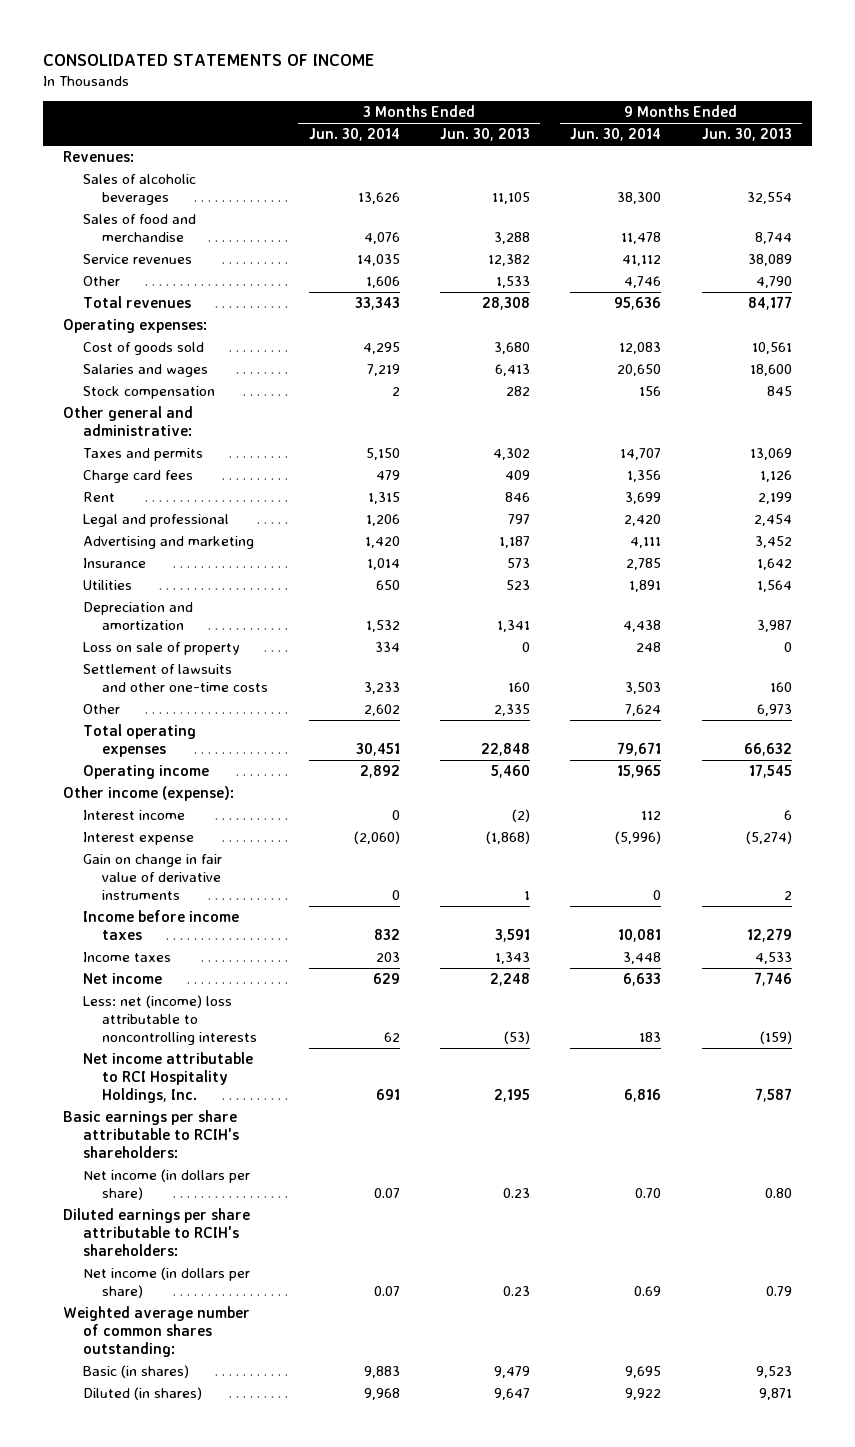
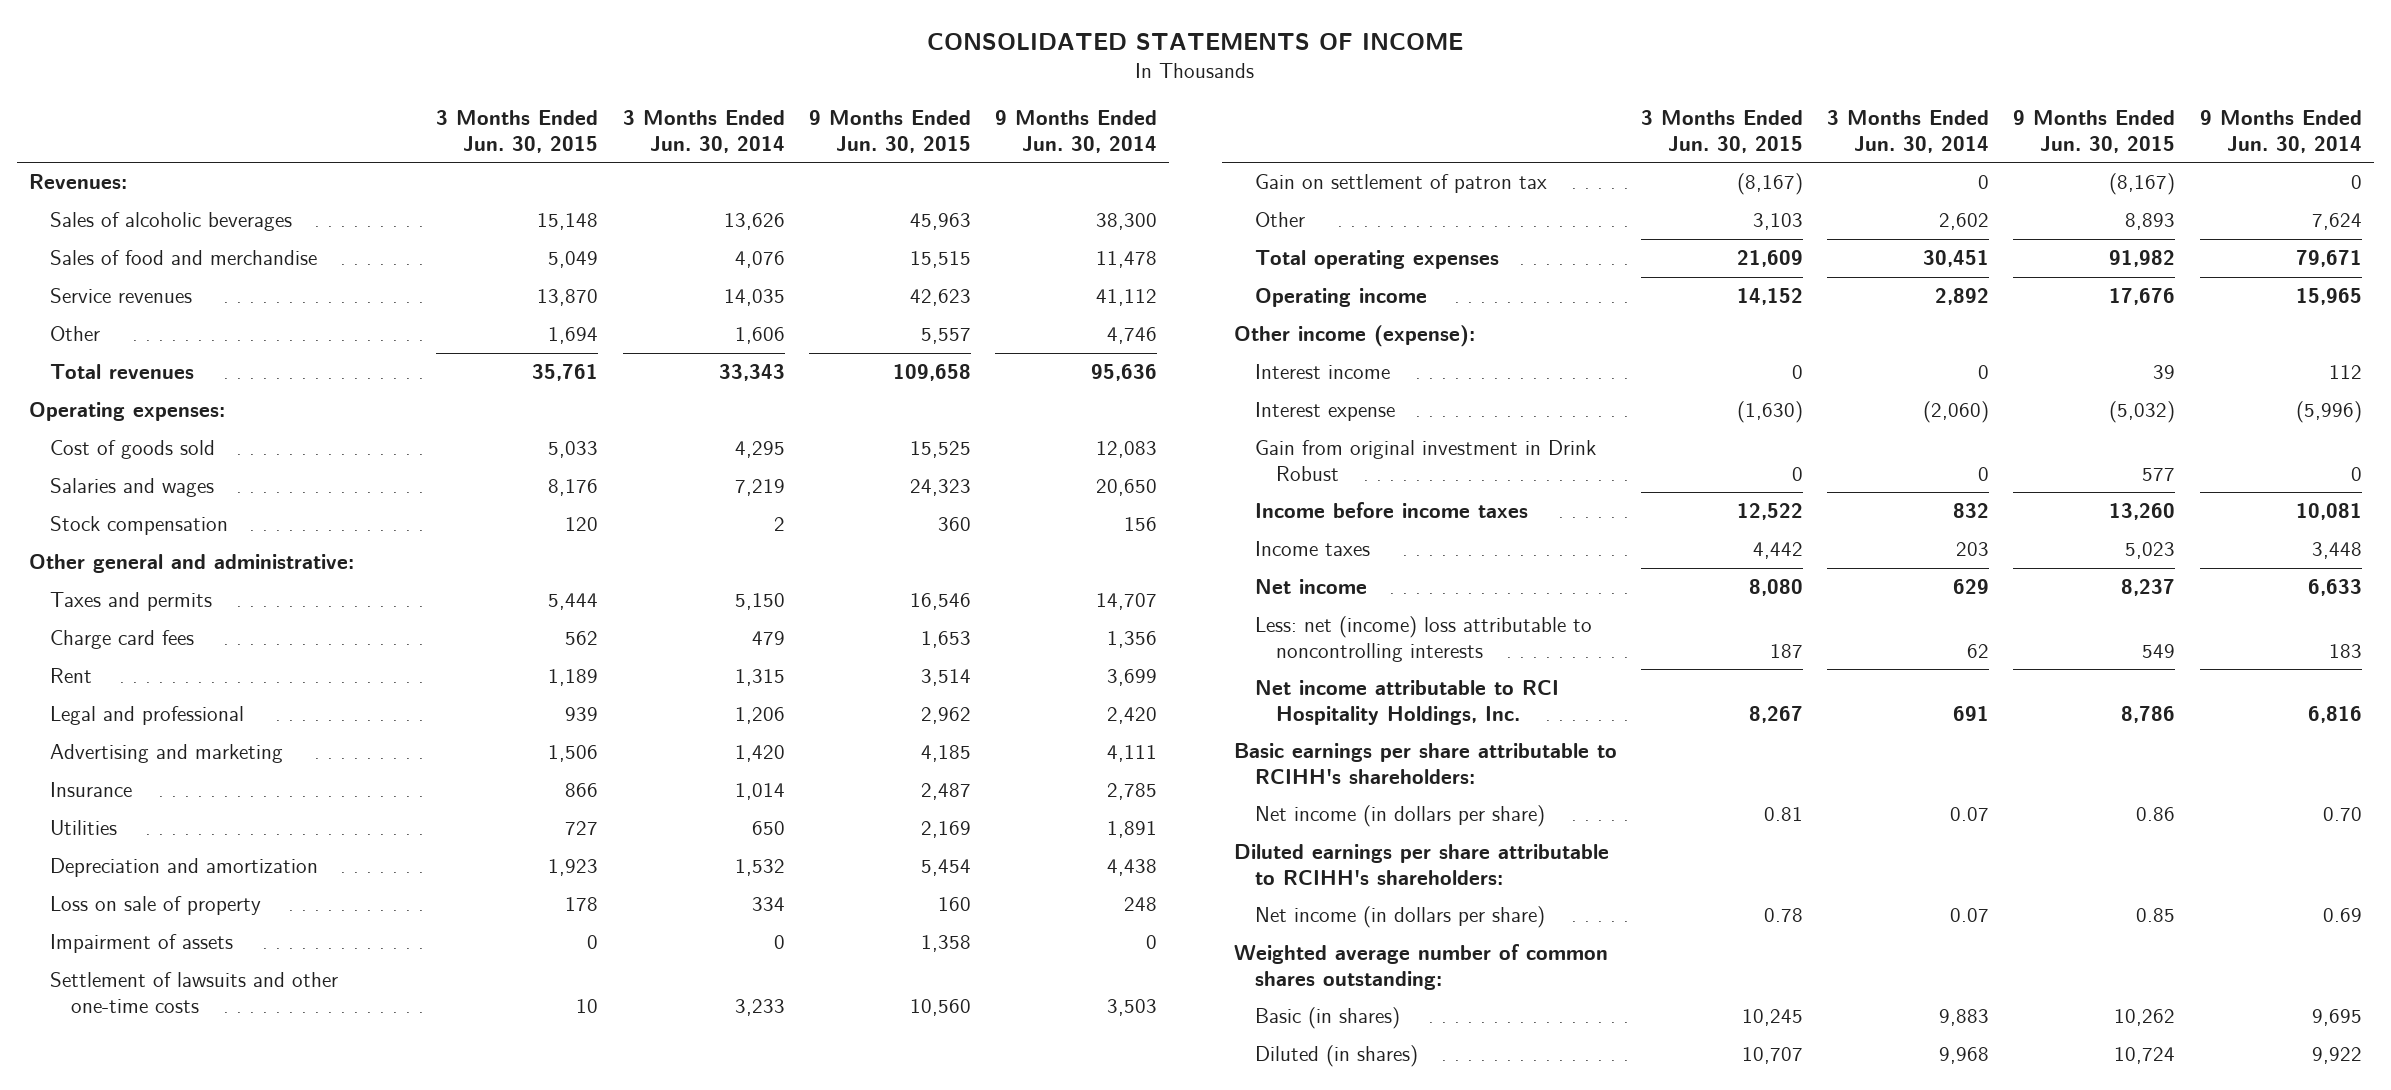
[439,128,530,142] Jun. 30, 2013 -> none
[701,128,792,142] Jun. 30, 2013 -> none
none -> [436,110,599,153] 3 Months Ended Jun. 30, 2015
none -> [808,110,971,153] 9 Months Ended Jun. 30, 2015
none -> [50,934,234,954] Impairment of assets
none -> [1254,174,1547,194] Gain on settlement of patron tax
[82,854,222,900] Gain on change in fair value of derivative instruments -> none
none -> [1254,440,1596,481] Gain from original investment in Drink Robust
[63,1110,239,1158] Basic earnings per share attributable to RCIH's shareholders: -> [1233,743,1617,784] Basic earnings per share attributable to RCIHH's shareholders:
[63,1208,251,1256] Diluted earnings per share attributable to RCIH's shareholders: -> [1233,844,1609,885] Diluted earnings per share attributable to RCIHH's shareholders:

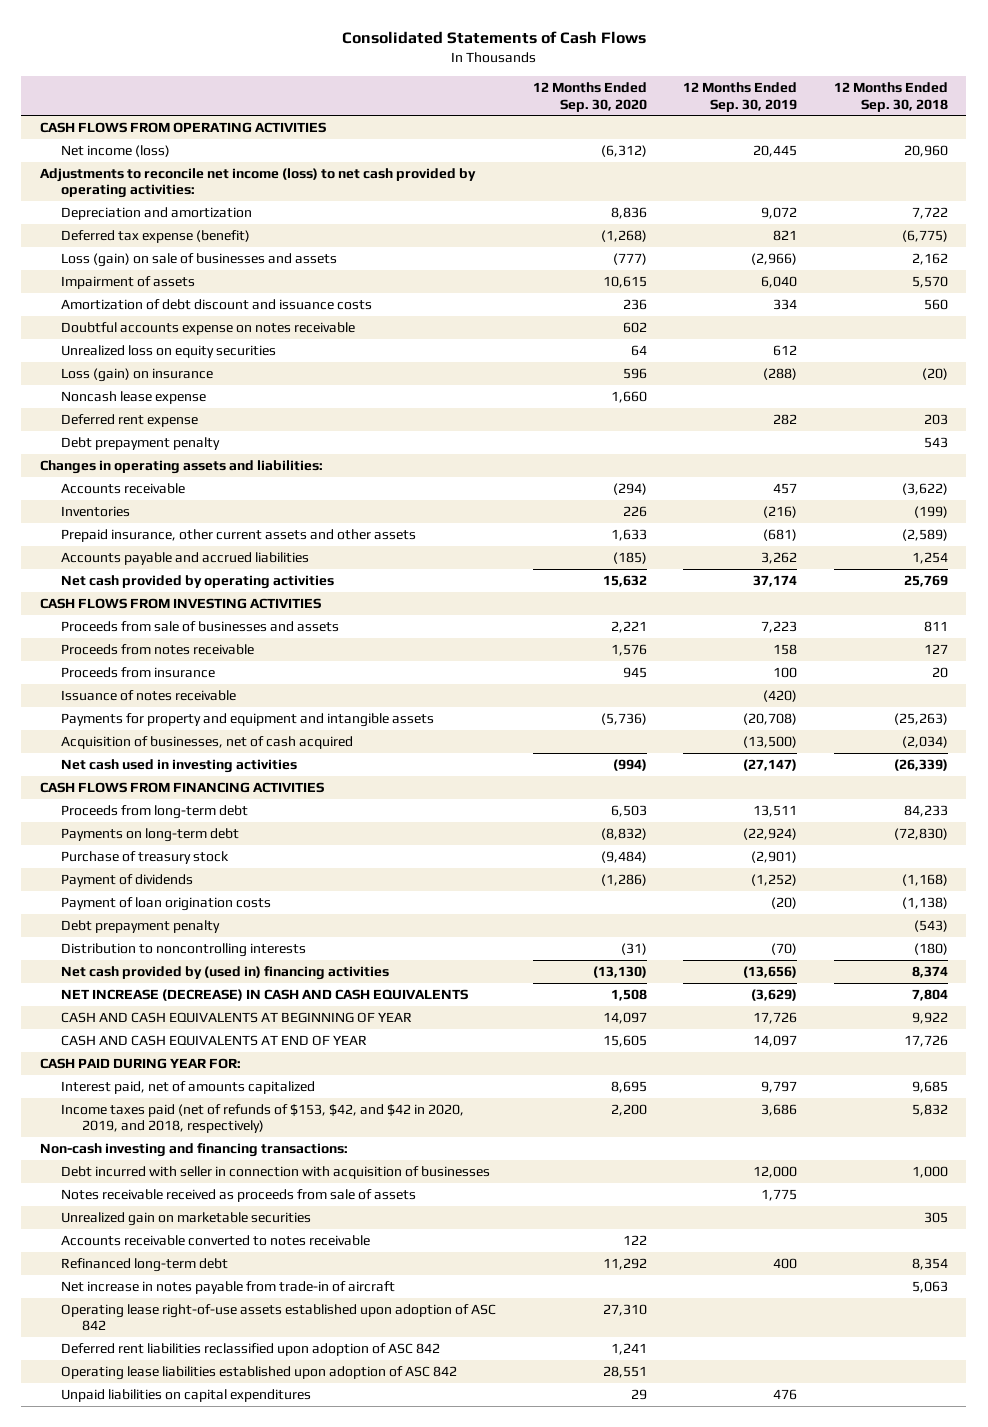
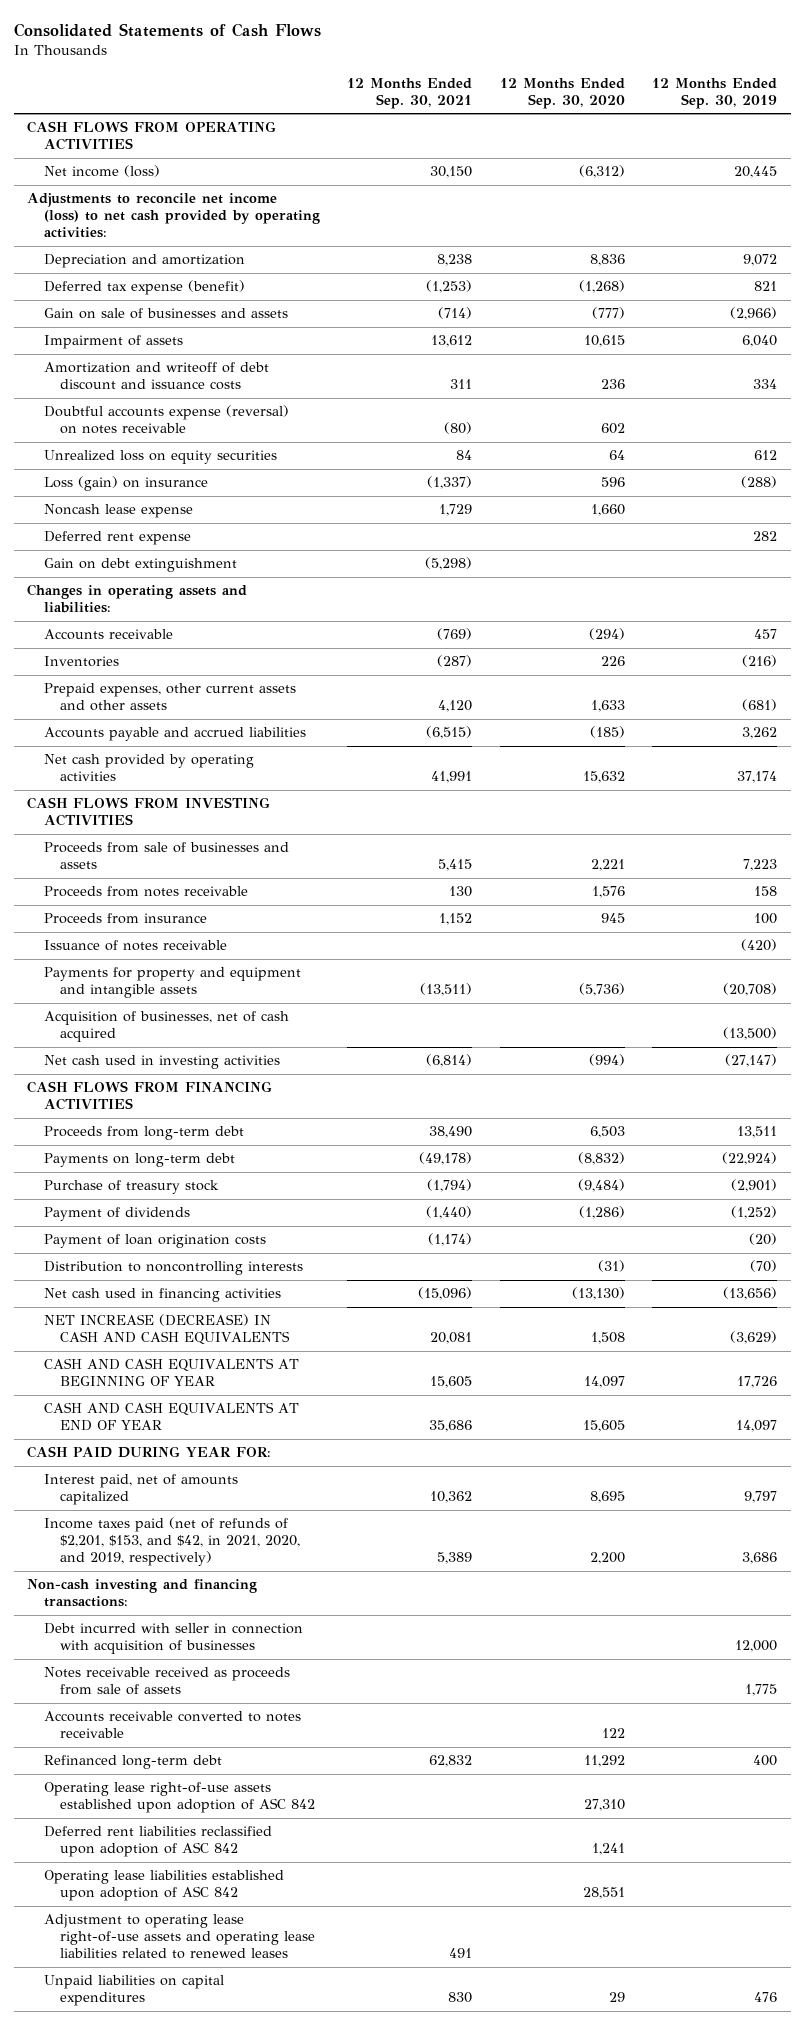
[834,82,949,112] 12 Months Ended Sep. 30, 2018 -> none
none -> [347,77,473,109] 12 Months Ended Sep. 30, 2021
[60,252,337,267] Loss (gain) on sale of businesses and assets -> [43,308,288,320] Gain on sale of businesses and assets
[60,298,372,310] Amortization of debt discount and issuance costs -> [43,362,269,391] Amortization and writeoff of debt discount and issuance costs
[60,321,355,335] Doubtful accounts expense on notes receivable -> [43,405,289,435] Doubtful accounts expense (reversal) on notes receivable
[60,436,220,450] Debt prepayment penalty -> none
none -> [43,558,237,573] Gain on debt extinguishment
[60,528,416,542] Prepaid insurance, other current assets and other assets -> [43,683,296,712] Prepaid expenses, other current assets and other assets
[60,919,220,933] Debt prepayment penalty -> none
[60,965,389,980] Net cash provided by (used in) financing activities -> [43,1288,281,1303] Net cash used in financing activities
[60,1103,464,1134] Income taxes paid (net of refunds of $153, $42, and $42 in 2020, 2019, and 2018, respectively) -> [43,1517,300,1567] Income taxes paid (net of refunds of $2,201, $153, and $42, in 2021, 2020, and 2019, respectively)
[60,1211,311,1226] Unrealized gain on marketable securities -> none
[60,1280,395,1294] Net increase in notes payable from trade-in of aircraft -> none
none -> [43,1914,315,1960] Adjustment to operating lease right-of-use assets and operating lease liabilities related to renewed leases

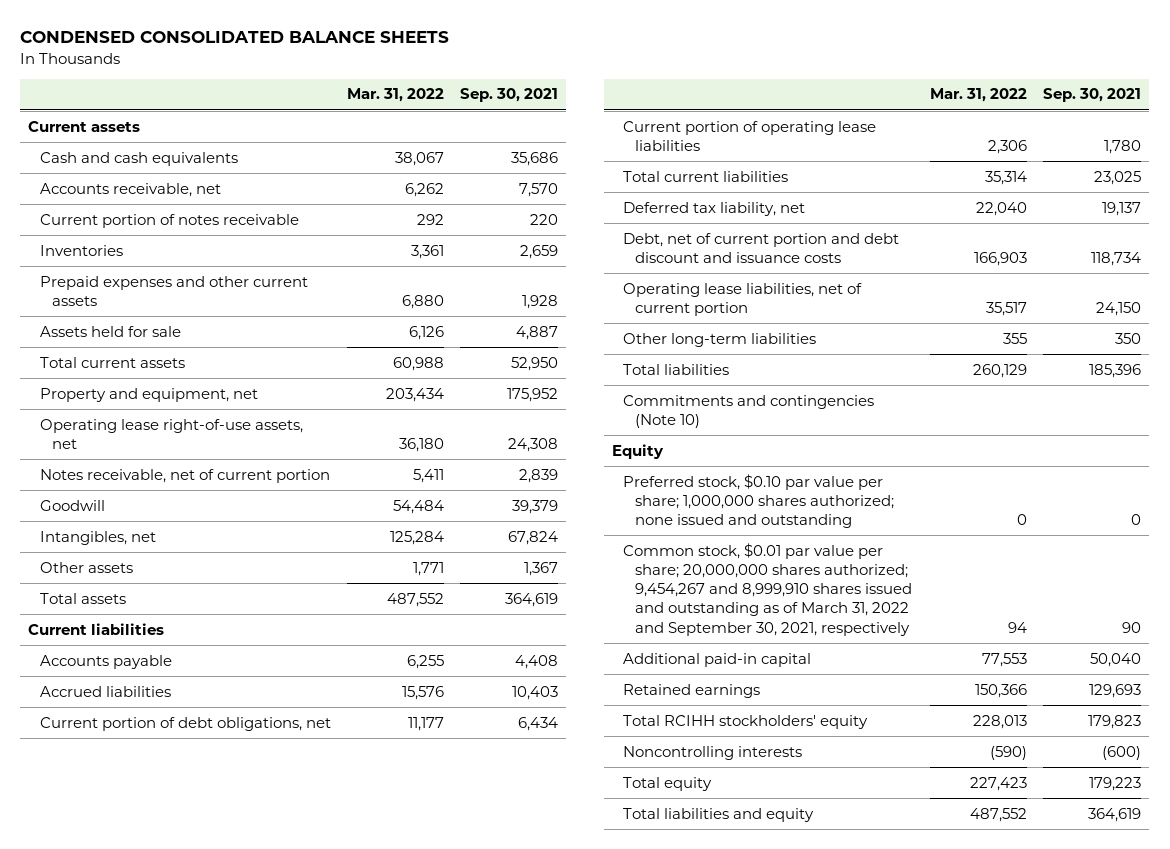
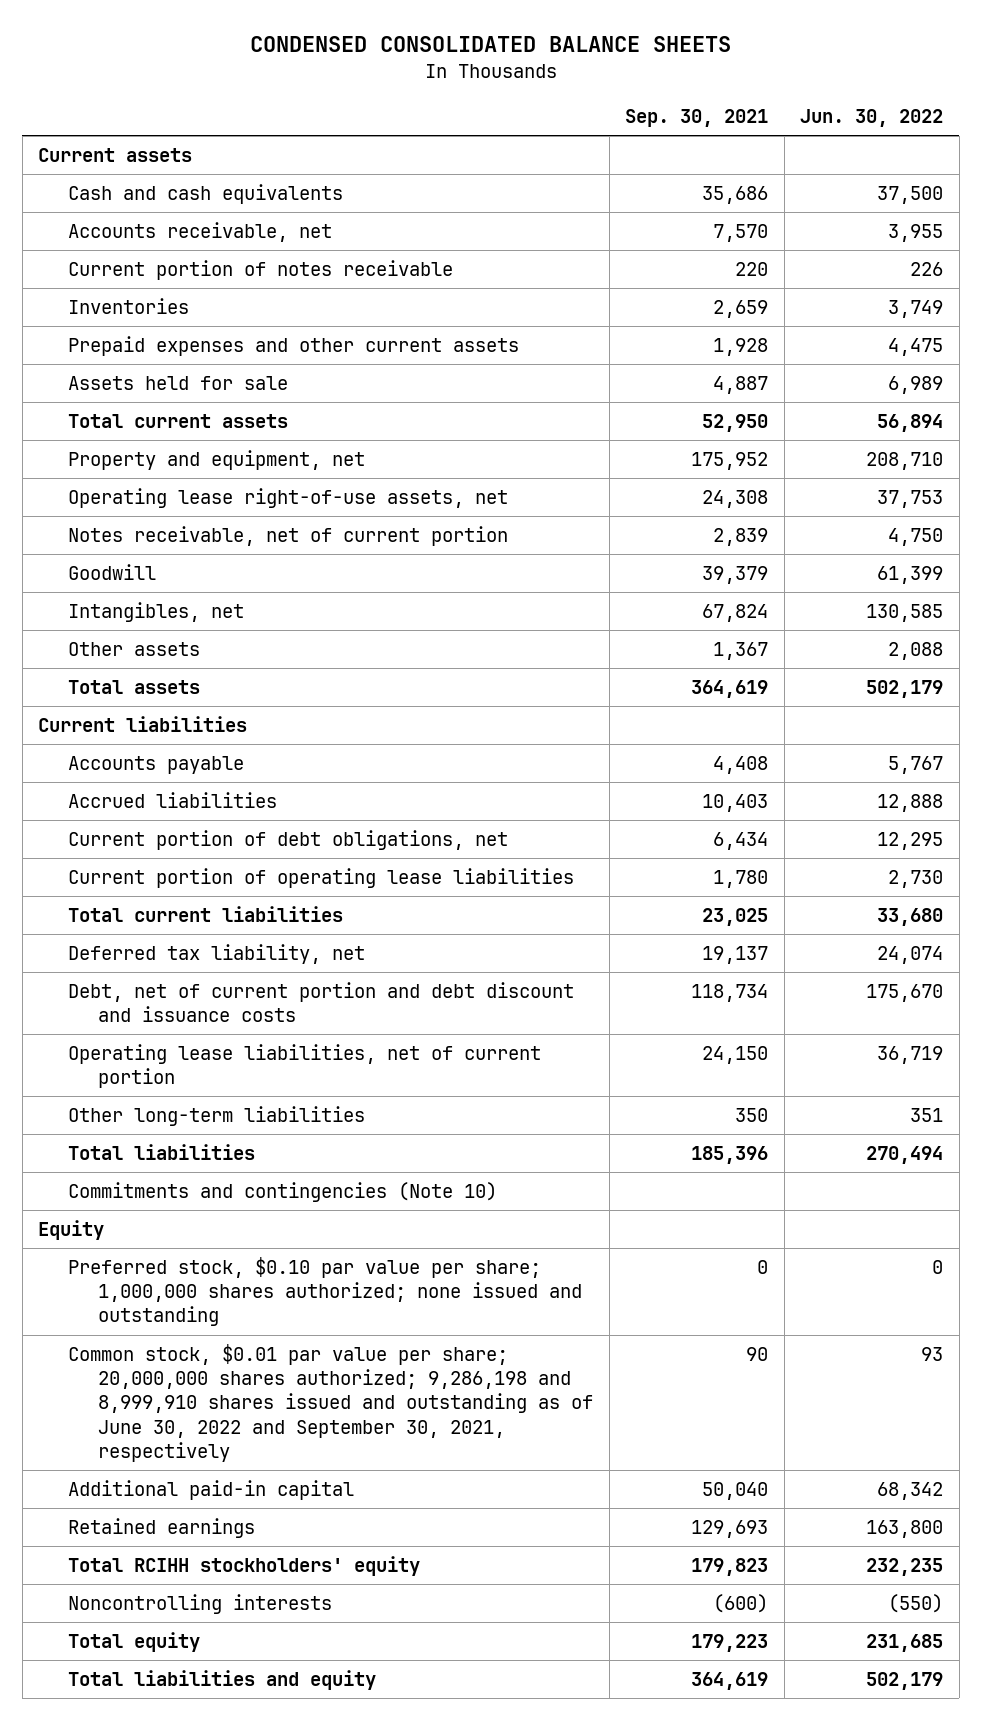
[347,88,445,103] Mar. 31, 2022 -> none
none -> [800,109,944,128] Jun. 30, 2022
[623,542,912,636] Common stock, $0.01 par value per share; 20,000,000 shares authorized; 9,454,267 and 8,999,910 shares issued and outstanding as of March 31, 2022 and September 30, 2021, respectively -> [68,1344,594,1462] Common stock, $0.01 par value per share; 20,000,000 shares authorized; 9,286,198 and 8,999,910 shares issued and outstanding as of June 30, 2022 and September 30, 2021, respectively

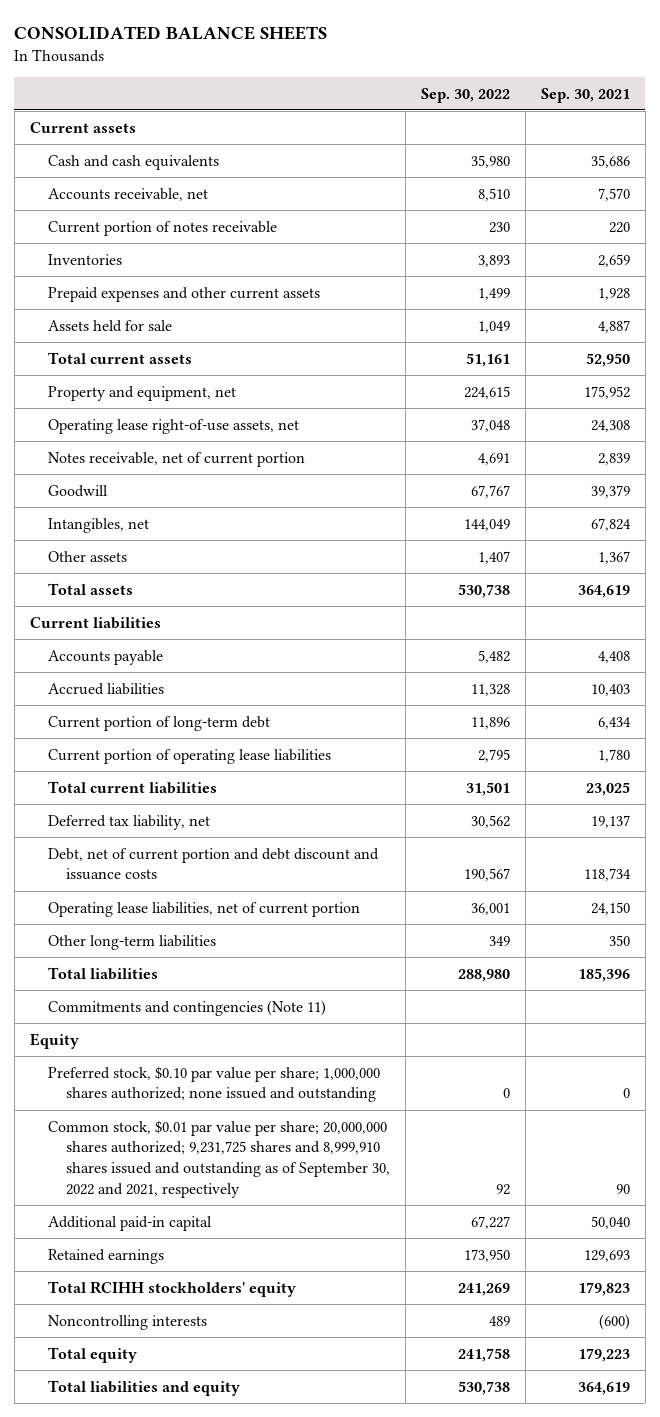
[249,36,731,53] CONDENSED CONSOLIDATED BALANCE SHEETS -> [14,26,328,41] CONSOLIDATED BALANCE SHEETS
[800,109,944,128] Jun. 30, 2022 -> none
none -> [420,87,510,103] Sep. 30, 2022
[68,830,509,851] Current portion of debt obligations, net -> [47,715,270,731] Current portion of long-term debt
[68,1182,498,1203] Commitments and contingencies (Note 10) -> [47,999,326,1016] Commitments and contingencies (Note 11)
[68,1344,594,1462] Common stock, $0.01 par value per share; 20,000,000 shares authorized; 9,286,198 and 8,999,910 shares issued and outstanding as of June 30, 2022 and September 30, 2021, respectively -> [47,1119,391,1198] Common stock, $0.01 par value per share; 20,000,000 shares authorized; 9,231,725 shares and 8,999,910 shares issued and outstanding as of September 30, 2022 and 2021, respectively

